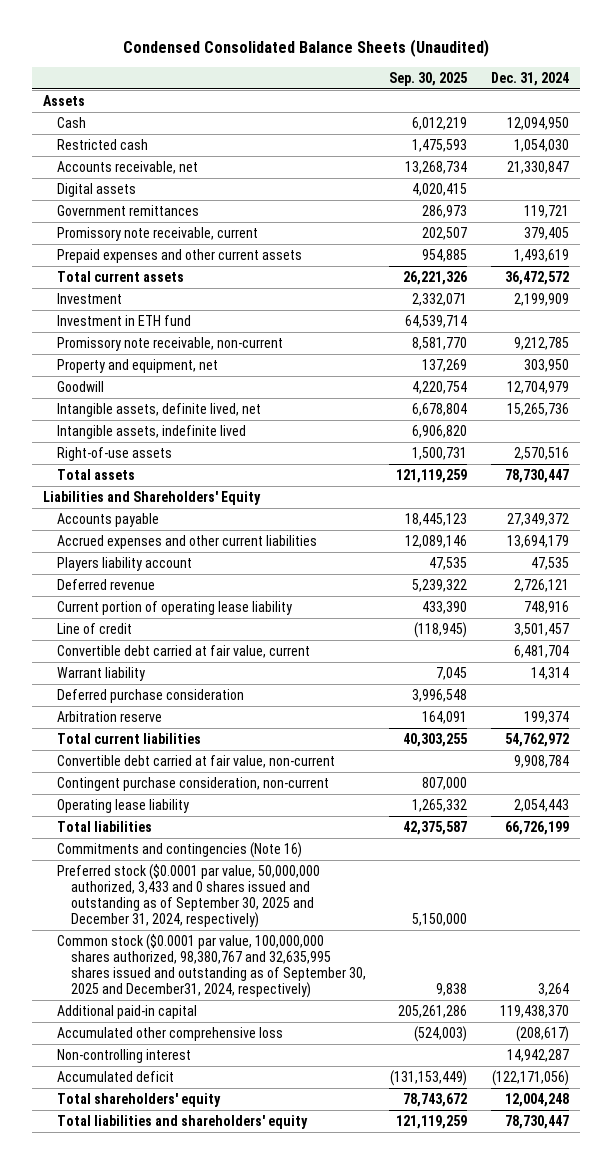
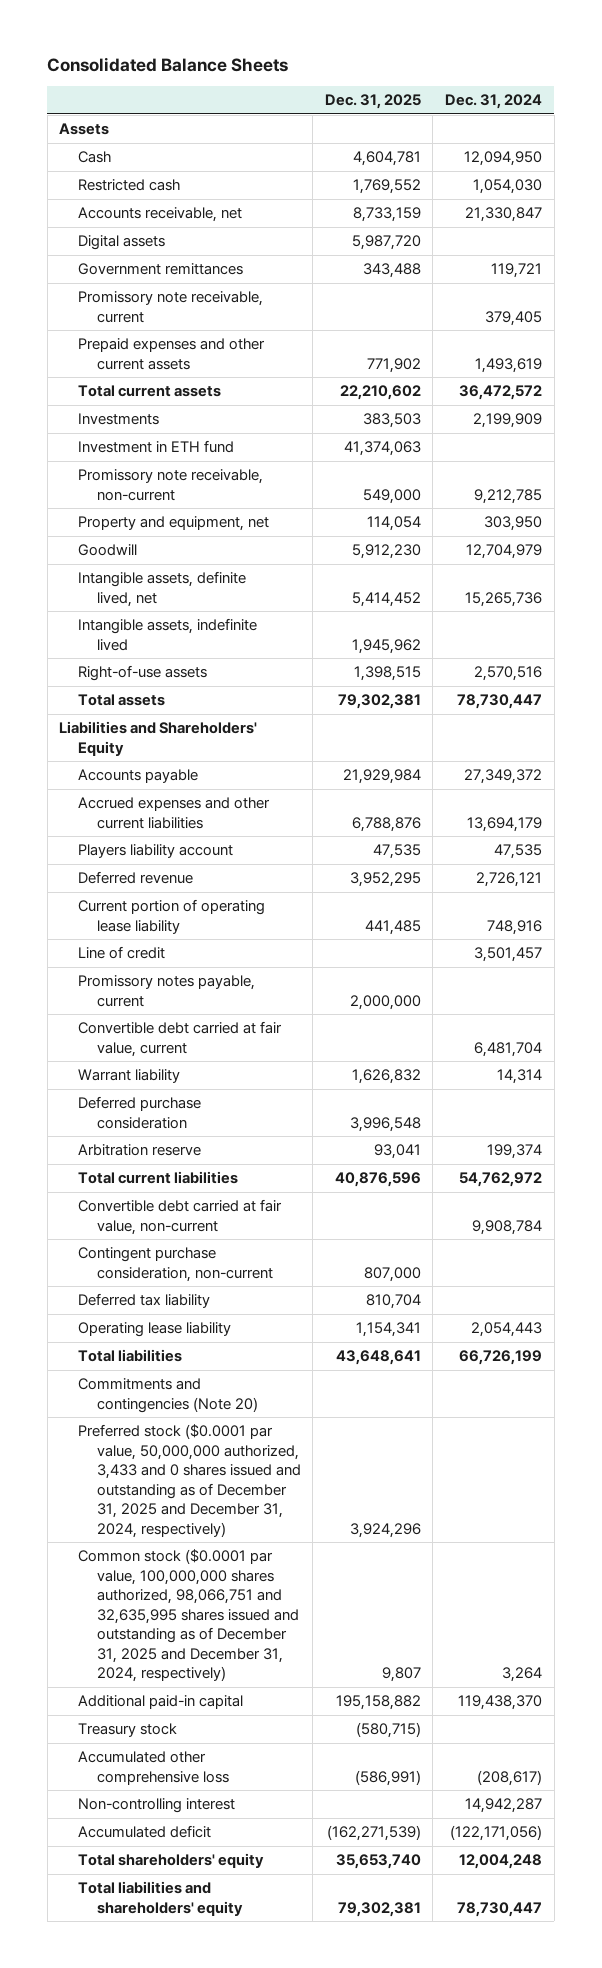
[123,39,490,58] Condensed Consolidated Balance Sheets (Unaudited) -> [47,56,289,72] Consolidated Balance Sheets
[389,71,468,86] Sep. 30, 2025 -> none
none -> [324,94,421,110] Dec. 31, 2025
[57,292,123,304] Investment -> [78,413,160,426] Investments
none -> [78,975,256,1007] Promissory notes payable, current
none -> [78,1293,211,1309] Deferred tax liability
[57,841,303,858] Commitments and contingencies (Note 16) -> [78,1378,258,1413] Commitments and contingencies (Note 20)
[57,863,321,929] Preferred stock ($0.0001 par value, 50,000,000 authorized, 3,433 and 0 shares issued and outstanding as of September 30, 2025 and December 31, 2024, respectively) -> [78,1424,301,1538] Preferred stock ($0.0001 par value, 50,000,000 authorized, 3,433 and 0 shares issued and outstanding as of December 31, 2025 and December 31, 2024, respectively)
[57,933,366,999] Common stock ($0.0001 par value, 100,000,000 shares authorized, 98,380,767 and 32,635,995 shares issued and outstanding as of September 30, 2025 and December31, 2024, respectively) -> [78,1549,299,1683] Common stock ($0.0001 par value, 100,000,000 shares authorized, 98,066,751 and 32,635,995 shares issued and outstanding as of December 31, 2025 and December 31, 2024, respectively)
none -> [78,1723,178,1738] Treasury stock

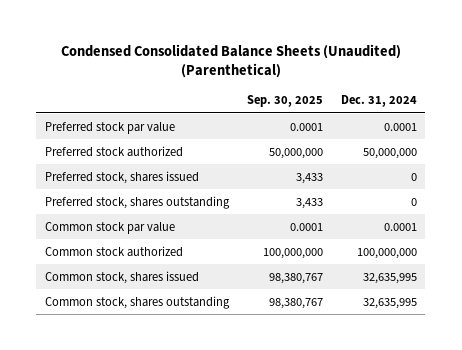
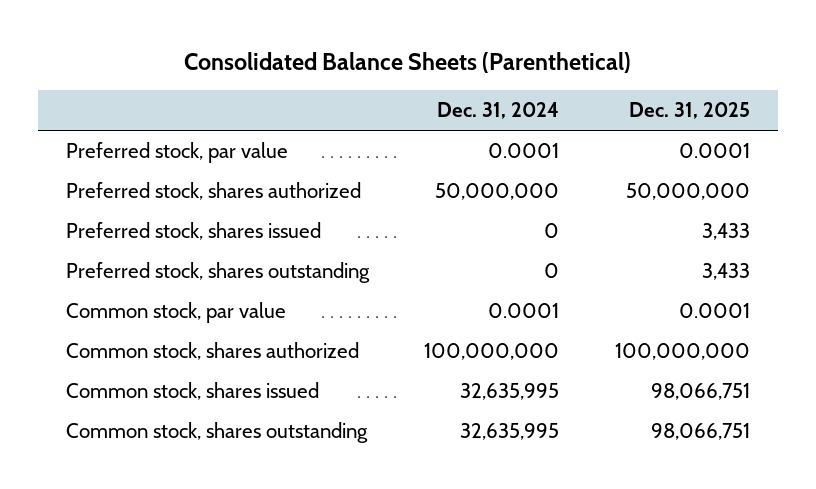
[60,43,401,79] Condensed Consolidated Balance Sheets (Unaudited) (Parenthetical) -> [183,51,631,73] Consolidated Balance Sheets (Parenthetical)
[246,95,323,108] Sep. 30, 2025 -> none
none -> [628,102,750,120] Dec. 31, 2025
[45,121,176,134] Preferred stock par value -> [65,142,288,164] Preferred stock, par value
[45,145,184,157] Preferred stock authorized -> [65,182,361,201] Preferred stock, shares authorized
[45,221,176,234] Common stock par value -> [65,302,286,324] Common stock, par value
[45,245,184,257] Common stock authorized -> [65,342,359,361] Common stock, shares authorized

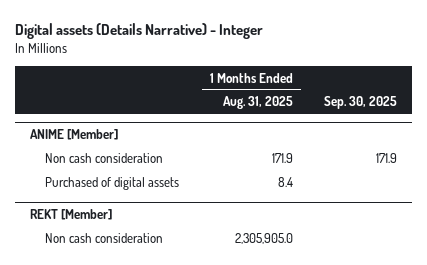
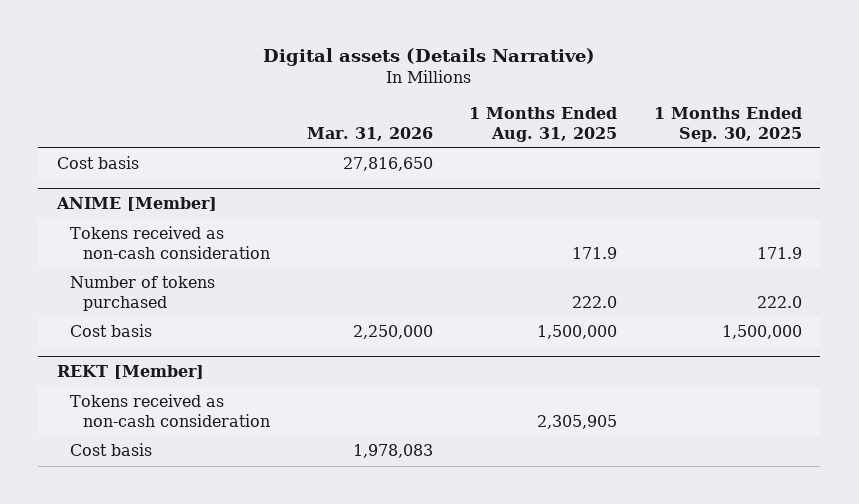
[14,23,263,40] Digital assets (Details Narrative) - Integer -> [263,48,596,67] Digital assets (Details Narrative)
[323,96,397,110] Sep. 30, 2025 -> none
none -> [306,126,433,141] Mar. 31, 2026
none -> [654,107,803,142] 1 Months Ended Sep. 30, 2025
none -> [56,156,139,170] Cost basis
[45,176,180,190] Purchased of digital assets -> none
[45,152,164,163] Non cash consideration -> [69,226,271,260] Tokens received as non-cash consideration
none -> [69,276,215,312] Number of tokens purchased
none -> [69,324,152,338] Cost basis
[45,232,164,243] Non cash consideration -> [69,394,271,428] Tokens received as non-cash consideration
[235,232,294,244] 2,305,905.0 -> [537,415,618,430] 2,305,905
none -> [69,443,152,457] Cost basis

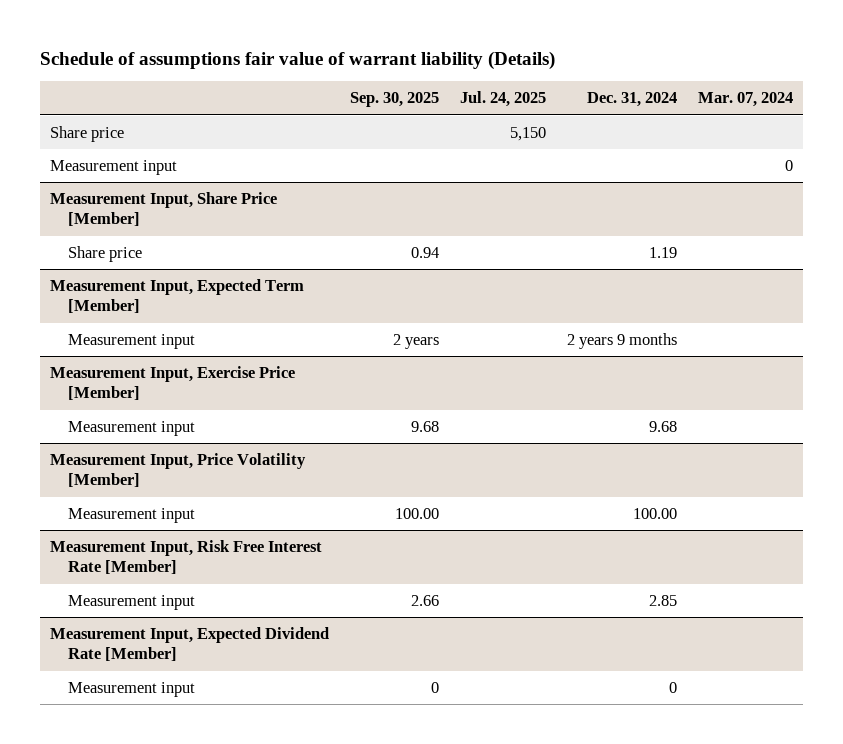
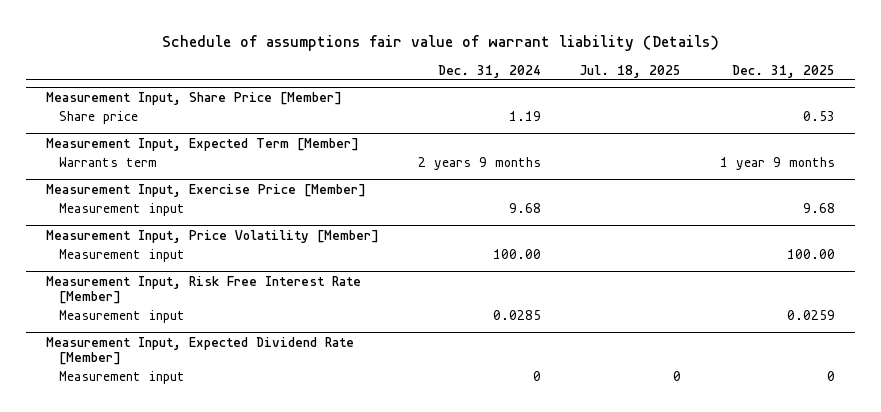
[350,92,440,108] Sep. 30, 2025 -> none
[460,91,547,108] Jul. 24, 2025 -> none
[697,92,793,108] Mar. 07, 2024 -> none
none -> [580,64,682,78] Jul. 18, 2025
none -> [732,64,836,78] Dec. 31, 2025
[50,125,125,142] Share price -> none
[50,159,178,175] Measurement input -> none
[68,333,196,349] Measurement input -> [59,157,158,168] Warrants term
[649,594,678,606] 2.85 -> [493,310,542,321] 0.0285

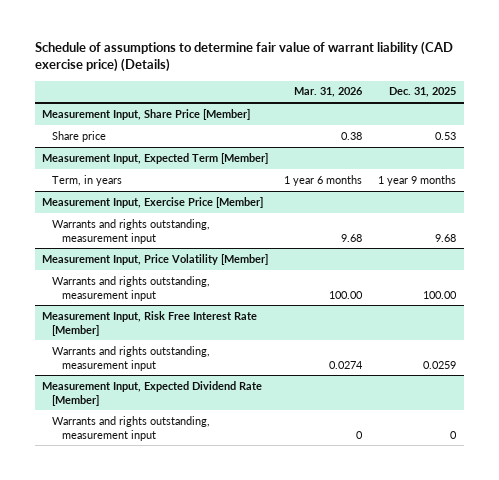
[161,34,719,51] Schedule of assumptions fair value of warrant liability (Details) -> [34,40,453,73] Schedule of assumptions to determine fair value of warrant liability (CAD exercise price) (Details)
[438,64,542,78] Dec. 31, 2024 -> none
[580,64,682,78] Jul. 18, 2025 -> none
none -> [294,87,364,98] Mar. 31, 2026
[59,157,158,168] Warrants term -> [52,174,123,186] Term, in years
[59,203,186,217] Measurement input -> [52,218,211,244] Warrants and rights outstanding, measurement input
[59,249,186,263] Measurement input -> [52,275,211,301] Warrants and rights outstanding, measurement input
[59,310,186,324] Measurement input -> [52,345,211,371] Warrants and rights outstanding, measurement input
[59,371,186,385] Measurement input -> [52,415,211,441] Warrants and rights outstanding, measurement input

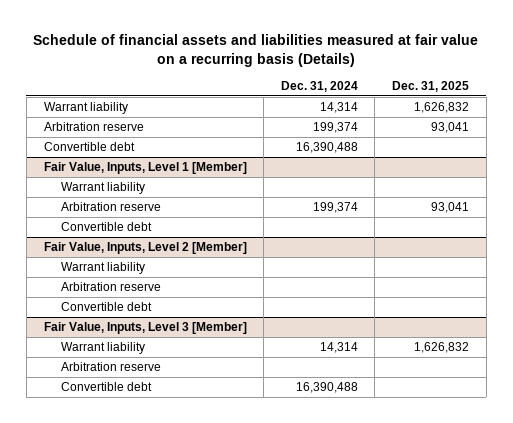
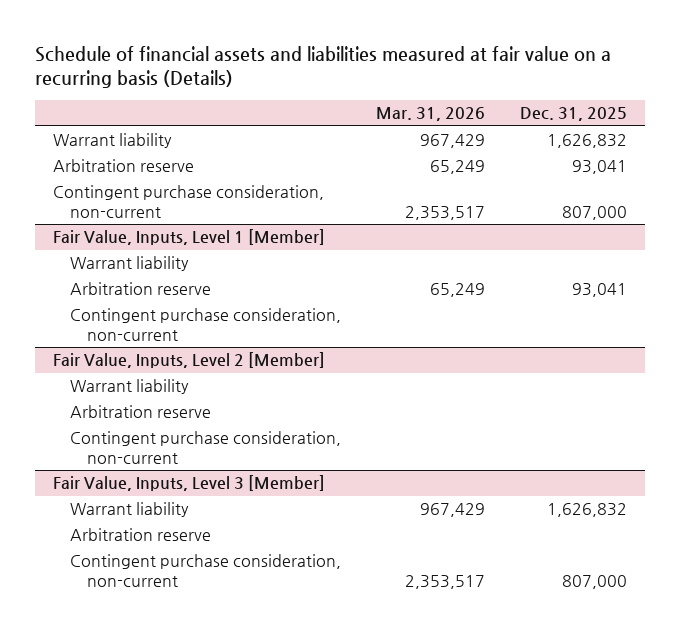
[280,80,358,92] Dec. 31, 2024 -> none
none -> [376,107,486,122] Mar. 31, 2026
[43,142,135,152] Convertible debt -> none
none -> [52,185,324,218] Contingent purchase consideration, non-current
[61,222,153,232] Convertible debt -> none
none -> [69,308,341,341] Contingent purchase consideration, non-current
[61,302,153,312] Convertible debt -> none
none -> [69,431,341,464] Contingent purchase consideration, non-current
[61,382,153,392] Convertible debt -> none
none -> [69,554,341,587] Contingent purchase consideration, non-current

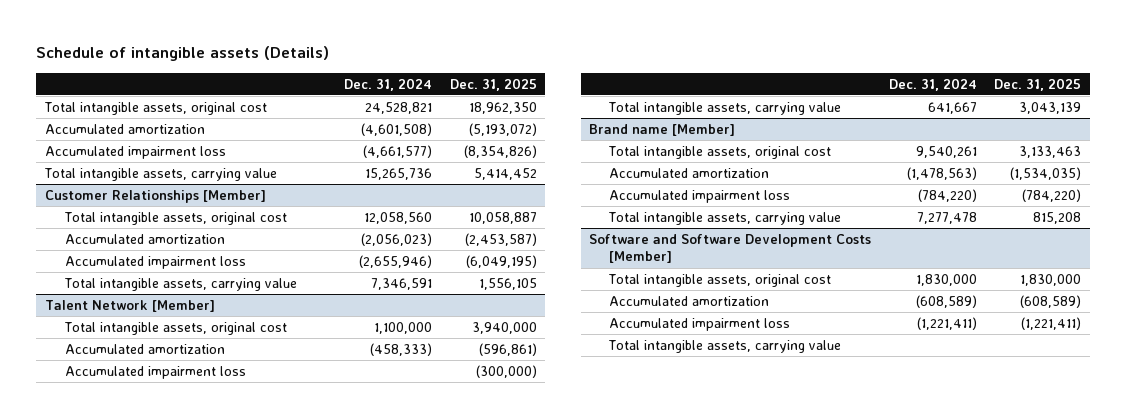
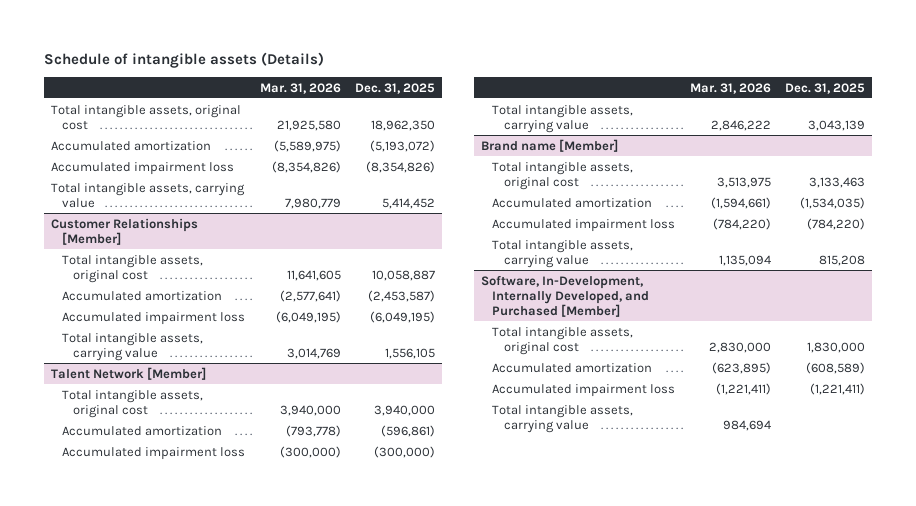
[344,77,433,91] Dec. 31, 2024 -> none
none -> [259,82,341,94] Mar. 31, 2026
[589,234,872,264] Software and Software Development Costs [Member] -> [481,274,650,317] Software, In-Development, Internally Developed, and Purchased [Member]

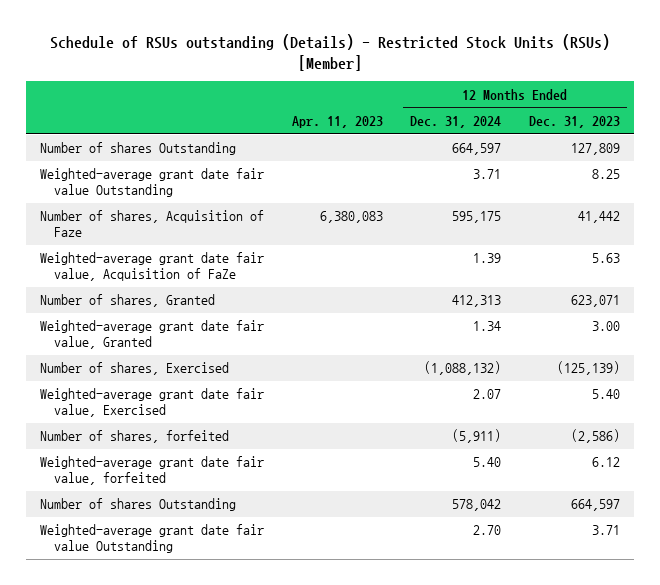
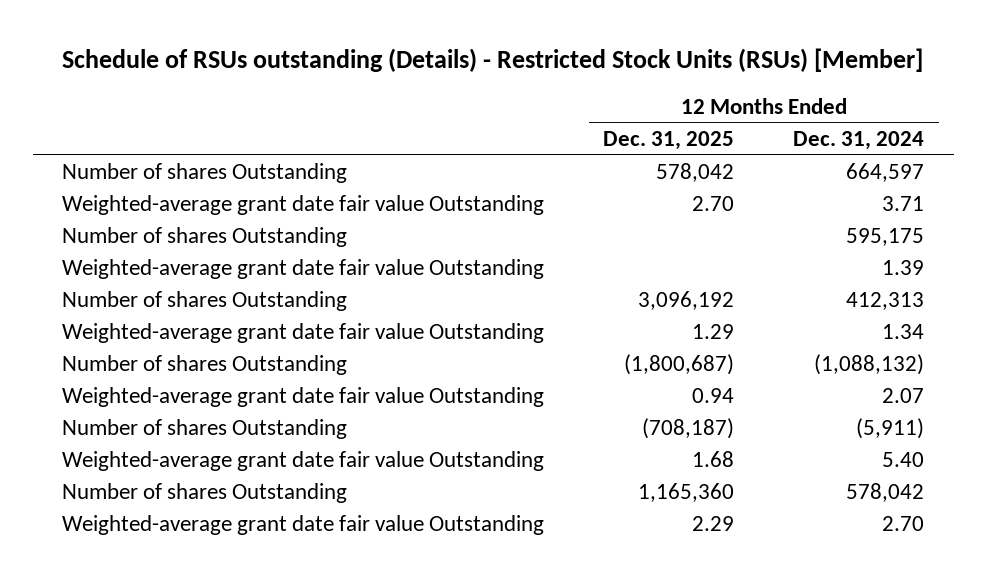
[291,115,383,128] Apr. 11, 2023 -> none
[528,115,620,128] Dec. 31, 2023 -> none
none -> [603,131,735,151] Dec. 31, 2025
[40,210,265,238] Number of shares, Acquisition of Faze -> [62,227,348,248] Number of shares Outstanding
[40,252,265,282] Weighted-average grant date fair value, Acquisition of FaZe -> [62,259,545,280] Weighted-average grant date fair value Outstanding
[40,294,216,308] Number of shares, Granted -> [62,291,348,312] Number of shares Outstanding
[40,320,265,350] Weighted-average grant date fair value, Granted -> [62,323,545,344] Weighted-average grant date fair value Outstanding
[40,362,230,376] Number of shares, Exercised -> [62,355,348,376] Number of shares Outstanding
[40,388,265,418] Weighted-average grant date fair value, Exercised -> [62,387,545,408] Weighted-average grant date fair value Outstanding
[40,430,230,444] Number of shares, forfeited -> [62,419,348,440] Number of shares Outstanding
[40,456,265,486] Weighted-average grant date fair value, forfeited -> [62,451,545,472] Weighted-average grant date fair value Outstanding

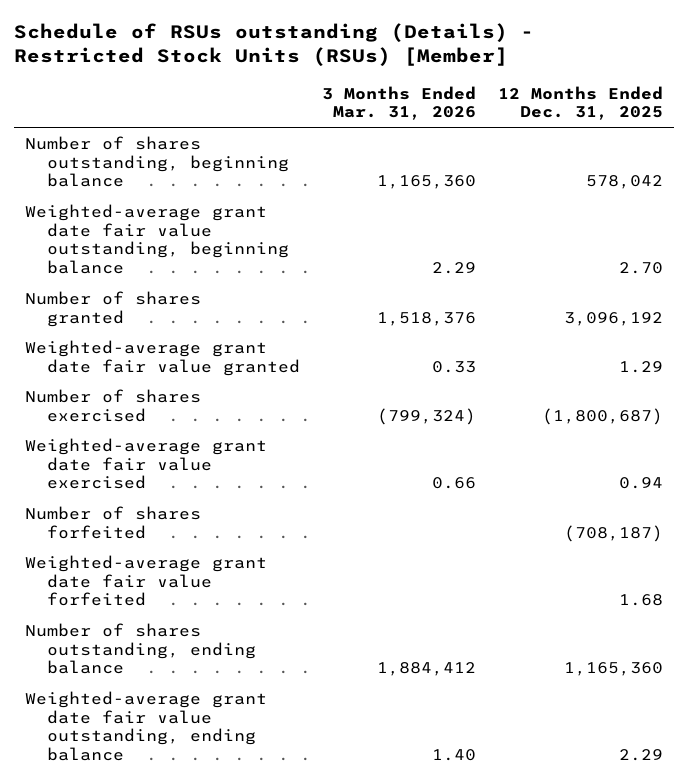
[793,131,925,151] Dec. 31, 2024 -> none
none -> [322,85,477,121] 3 Months Ended Mar. 31, 2026
[62,227,348,248] Number of shares Outstanding -> none
[62,259,545,280] Weighted-average grant date fair value Outstanding -> none
[62,163,348,184] Number of shares Outstanding -> [24,135,289,188] Number of shares outstanding, beginning balance
[62,195,545,216] Weighted-average grant date fair value Outstanding -> [24,203,289,275] Weighted-average grant date fair value outstanding, beginning balance
[62,291,348,312] Number of shares Outstanding -> [24,290,201,327] Number of shares granted
[62,323,545,344] Weighted-average grant date fair value Outstanding -> [24,339,300,376] Weighted-average grant date fair value granted
[62,355,348,376] Number of shares Outstanding -> [24,388,201,422] Number of shares exercised
[62,387,545,408] Weighted-average grant date fair value Outstanding -> [24,437,267,490] Weighted-average grant date fair value exercised
[62,419,348,440] Number of shares Outstanding -> [24,505,201,539] Number of shares forfeited
[62,451,545,472] Weighted-average grant date fair value Outstanding -> [24,554,267,607] Weighted-average grant date fair value forfeited
[62,483,348,504] Number of shares Outstanding -> [24,622,256,675] Number of shares outstanding, ending balance
[62,515,545,536] Weighted-average grant date fair value Outstanding -> [24,690,267,762] Weighted-average grant date fair value outstanding, ending balance

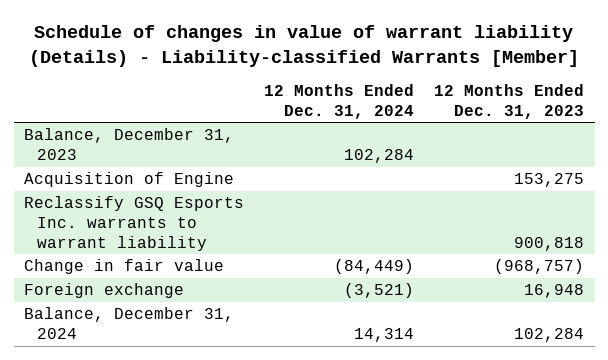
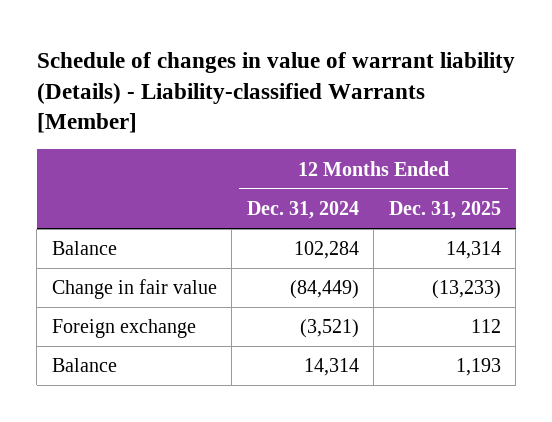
[434,83,585,119] 12 Months Ended Dec. 31, 2023 -> none
none -> [388,200,501,219] Dec. 31, 2025
[23,172,234,188] Acquisition of Engine -> none
[23,196,244,251] Reclassify GSQ Esports Inc. warrants to warrant liability -> none
[23,128,234,160] Balance, December 31, 2023 -> [51,241,117,256] Balance
[23,307,234,339] Balance, December 31, 2024 -> [51,358,117,373] Balance

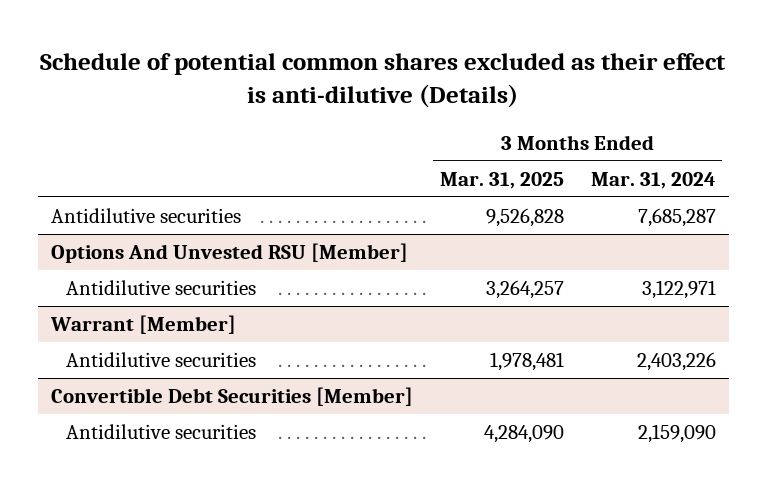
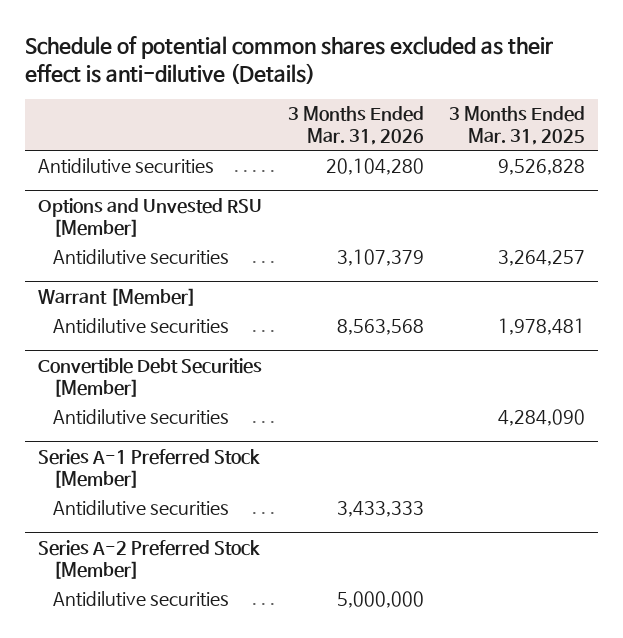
[590,171,716,189] Mar. 31, 2024 -> none
none -> [287,106,424,146] 3 Months Ended Mar. 31, 2026
[51,243,409,264] Options And Unvested RSU [Member] -> [37,197,262,237] Options and Unvested RSU [Member]
none -> [37,448,260,488] Series A-1 Preferred Stock [Member]
none -> [53,499,230,516] Antidilutive securities
none -> [37,539,260,579] Series A-2 Preferred Stock [Member]
none -> [53,590,230,607] Antidilutive securities

